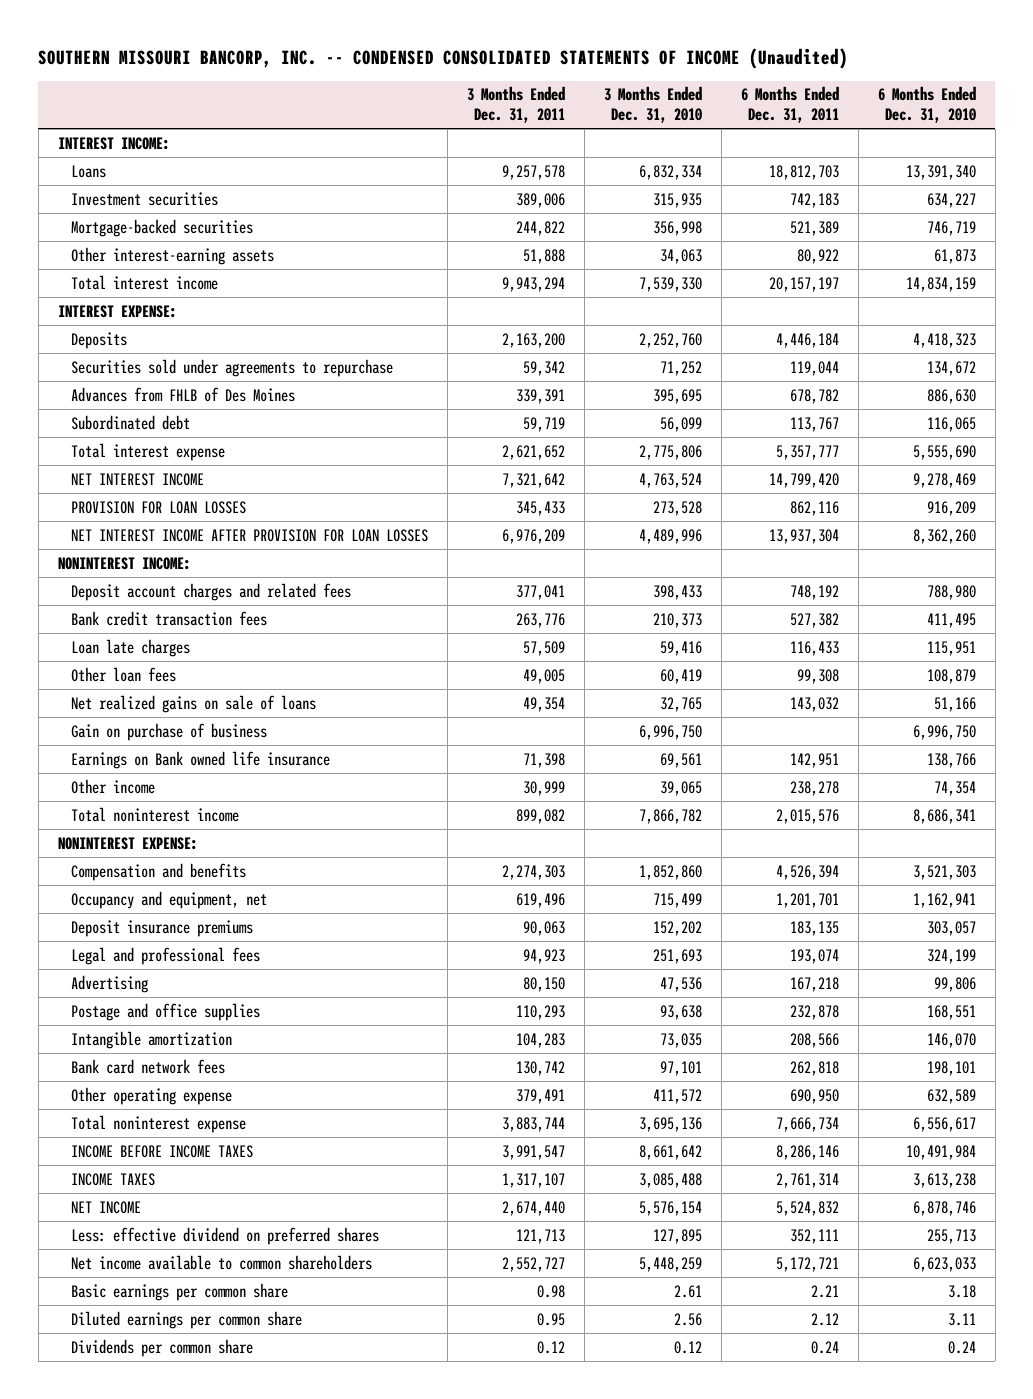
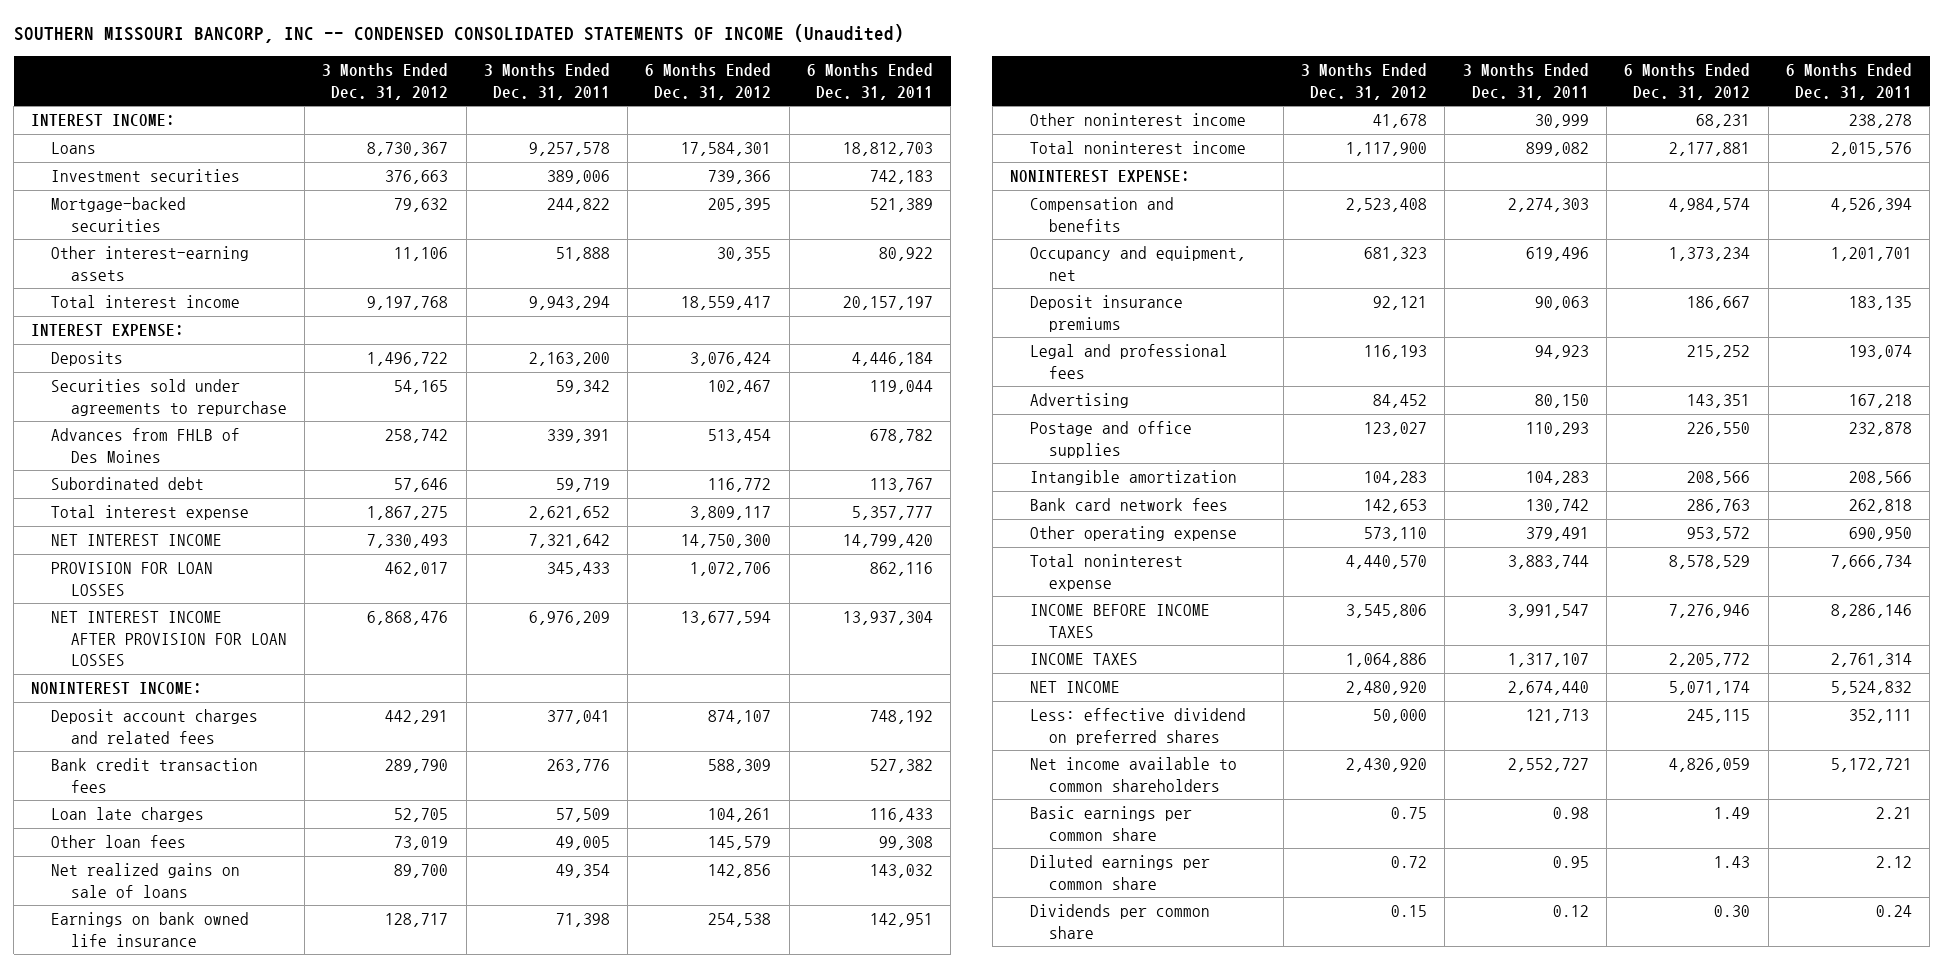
[38,48,849,70] SOUTHERN MISSOURI BANCORP, INC. -- CONDENSED CONSOLIDATED STATEMENTS OF INCOME (Unaudited) -> [13,24,904,44] SOUTHERN MISSOURI BANCORP, INC -- CONDENSED CONSOLIDATED STATEMENTS OF INCOME (Unaudited)
[604,86,703,124] 3 Months Ended Dec. 31, 2010 -> none
[877,86,976,124] 6 Months Ended Dec. 31, 2010 -> none
none -> [322,63,449,100] 3 Months Ended Dec. 31, 2012
none -> [645,63,772,100] 6 Months Ended Dec. 31, 2012
[71,722,268,741] Gain on purchase of business -> none
[71,750,331,769] Earnings on Bank owned life insurance -> [51,912,250,947] Earnings on bank owned life insurance
[71,778,156,794] Other income -> [1029,113,1246,127] Other noninterest income

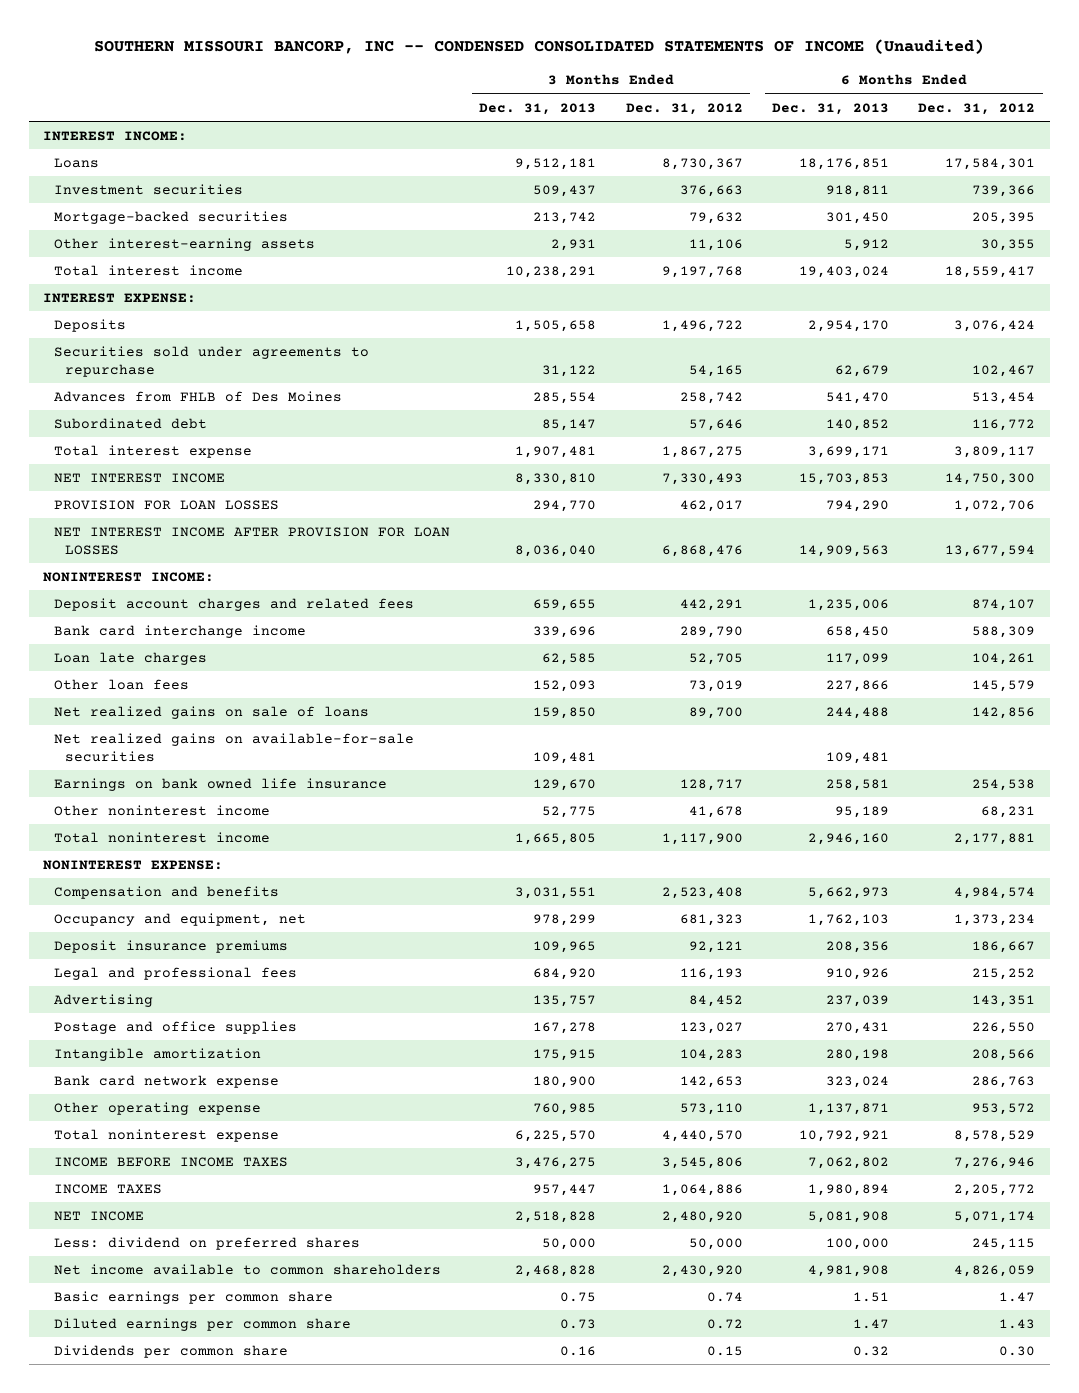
[483,63,610,100] 3 Months Ended Dec. 31, 2011 -> none
[807,63,934,100] 6 Months Ended Dec. 31, 2011 -> none
none -> [479,102,597,115] Dec. 31, 2013
none -> [772,102,890,115] Dec. 31, 2013
[51,758,259,793] Bank credit transaction fees -> [54,624,307,638] Bank card interchange income
none -> [54,732,415,762] Net realized gains on available-for-sale securities
[1029,498,1228,512] Bank card network fees -> [54,1074,280,1088] Bank card network expense
[1029,708,1246,745] Less: effective dividend on preferred shares -> [54,1236,361,1250] Less: dividend on preferred shares
[1391,807,1428,820] 0.75 -> [706,1291,743,1302] 0.74
[1714,807,1751,820] 1.49 -> [999,1291,1036,1302] 1.47

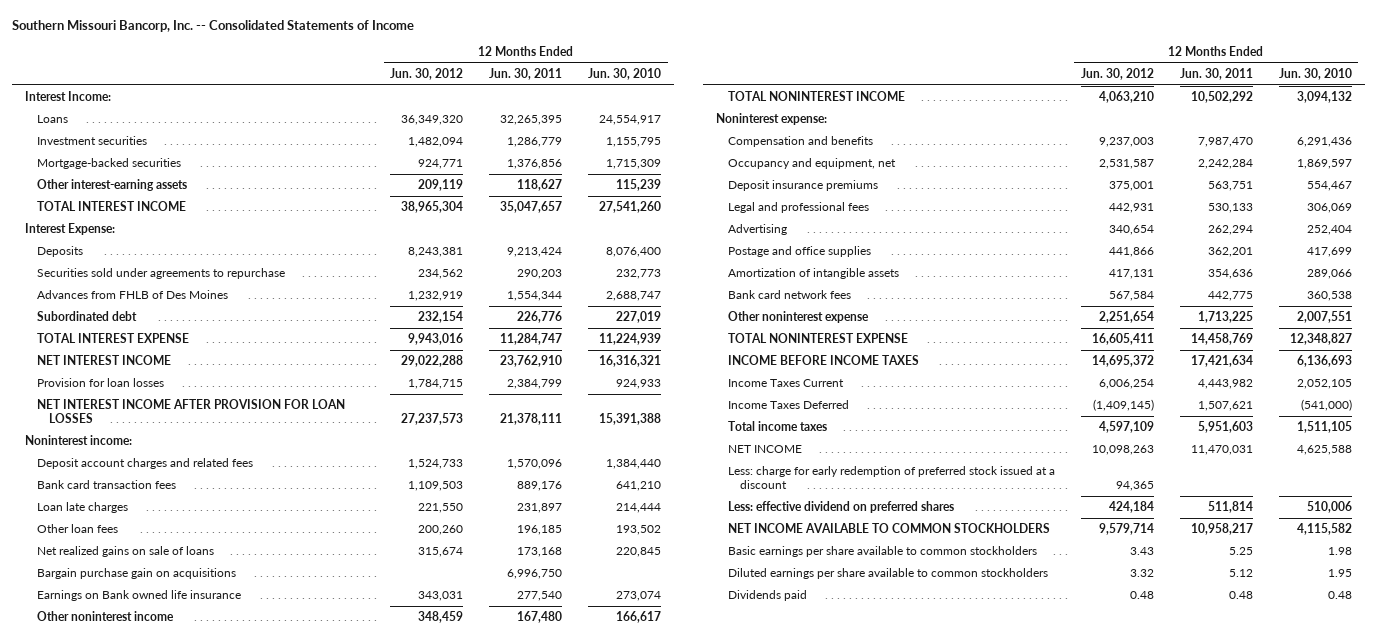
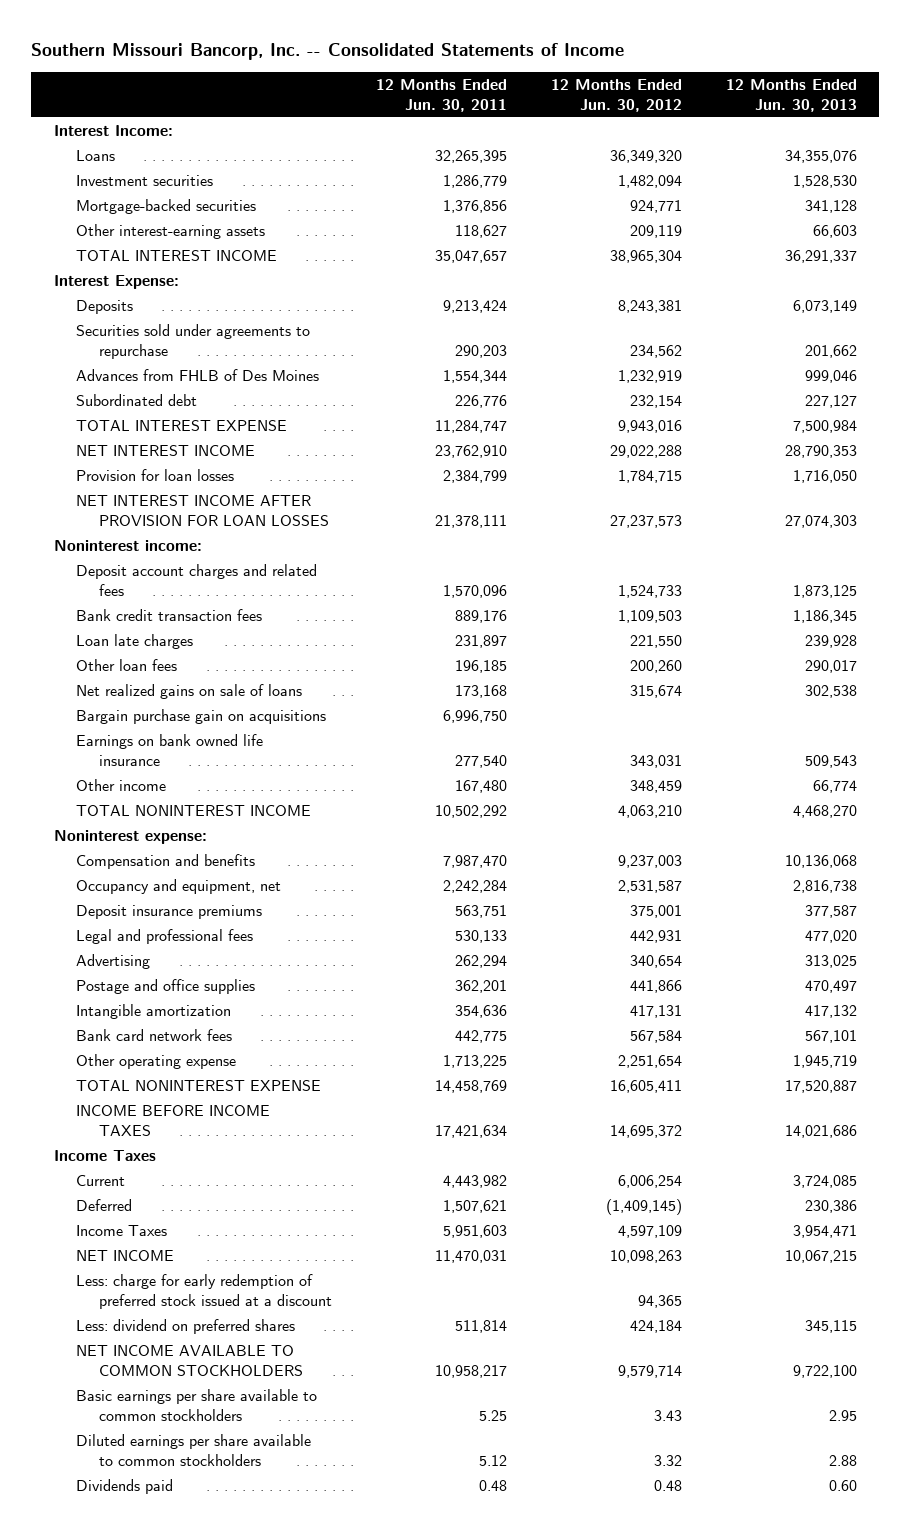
[588,68,662,81] Jun. 30, 2010 -> none
none -> [726,78,858,113] 12 Months Ended Jun. 30, 2013
[37,480,177,490] Bank card transaction fees -> [76,608,263,621] Bank credit transaction fees
[37,590,242,602] Earnings on Bank owned life insurance -> [76,733,264,767] Earnings on bank owned life insurance
[37,611,175,622] Other noninterest income -> [76,778,167,791] Other income
[727,268,899,280] Amortization of intangible assets -> [76,1003,232,1019] Intangible amortization
[727,311,869,324] Other noninterest expense -> [76,1053,237,1069] Other operating expense
none -> [53,1149,156,1161] Income Taxes
[727,379,844,388] Income Taxes Current -> [76,1174,126,1186] Current
[727,400,849,410] Income Taxes Deferred -> [76,1198,133,1211] Deferred
[727,421,827,432] Total income taxes -> [76,1224,168,1236] Income Taxes
[727,501,954,514] Less: effective dividend on preferred shares -> [76,1318,296,1334] Less: dividend on preferred shares

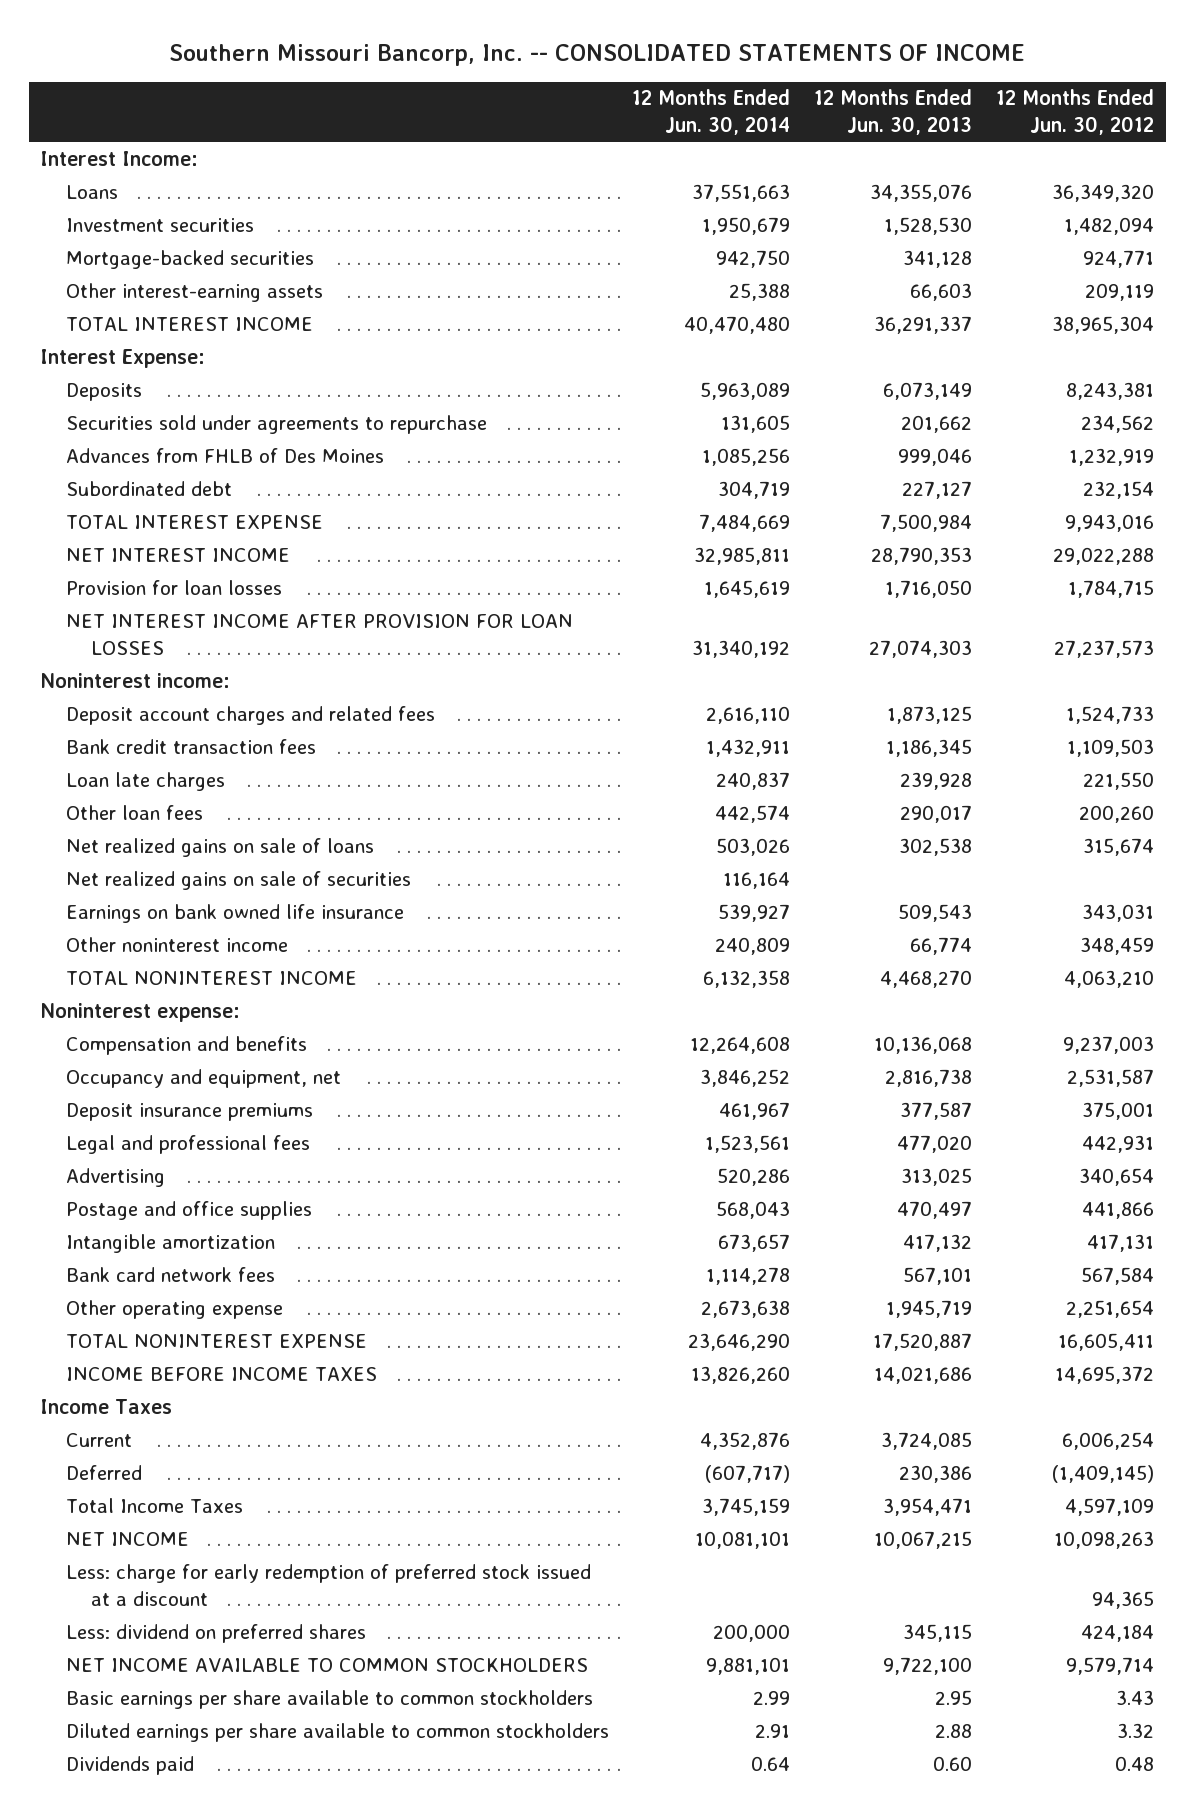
[31,42,625,60] Southern Missouri Bancorp, Inc. -- Consolidated Statements of Income -> [169,44,1026,67] Southern Missouri Bancorp, Inc. -- CONSOLIDATED STATEMENTS OF INCOME
[375,78,507,113] 12 Months Ended Jun. 30, 2011 -> none
none -> [632,89,791,136] 12 Months Ended Jun. 30, 2014
[76,708,327,724] Bargain purchase gain on acquisitions -> none
none -> [65,871,411,891] Net realized gains on sale of securities
[76,778,167,791] Other income -> [65,937,288,953] Other noninterest income
[76,1224,168,1236] Income Taxes -> [65,1498,243,1514] Total Income Taxes

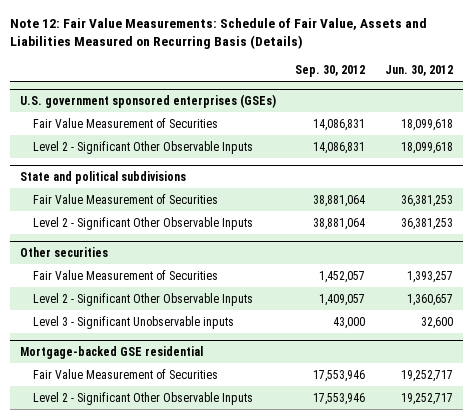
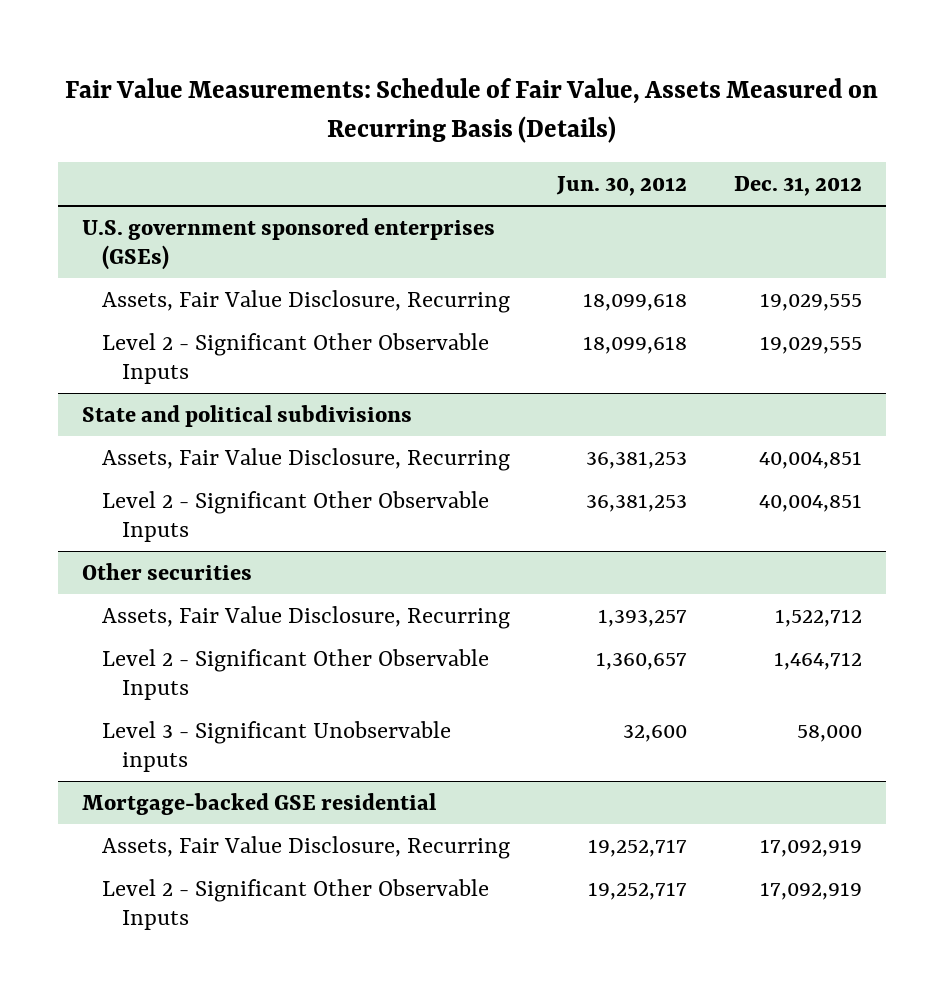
[9,18,427,50] Note 12: Fair Value Measurements: Schedule of Fair Value, Assets and Liabilities Measured on Recurring Basis (Details) -> [65,77,879,144] Fair Value Measurements: Schedule of Fair Value, Assets Measured on Recurring Basis (Details)
[295,65,366,78] Sep. 30, 2012 -> none
none -> [734,176,863,197] Dec. 31, 2012
[32,117,218,128] Fair Value Measurement of Securities -> [102,289,511,313] Assets, Fair Value Disclosure, Recurring
[32,193,218,204] Fair Value Measurement of Securities -> [102,447,511,471] Assets, Fair Value Disclosure, Recurring
[32,269,218,280] Fair Value Measurement of Securities -> [102,605,511,629] Assets, Fair Value Disclosure, Recurring
[32,368,218,379] Fair Value Measurement of Securities -> [102,835,511,859] Assets, Fair Value Disclosure, Recurring

